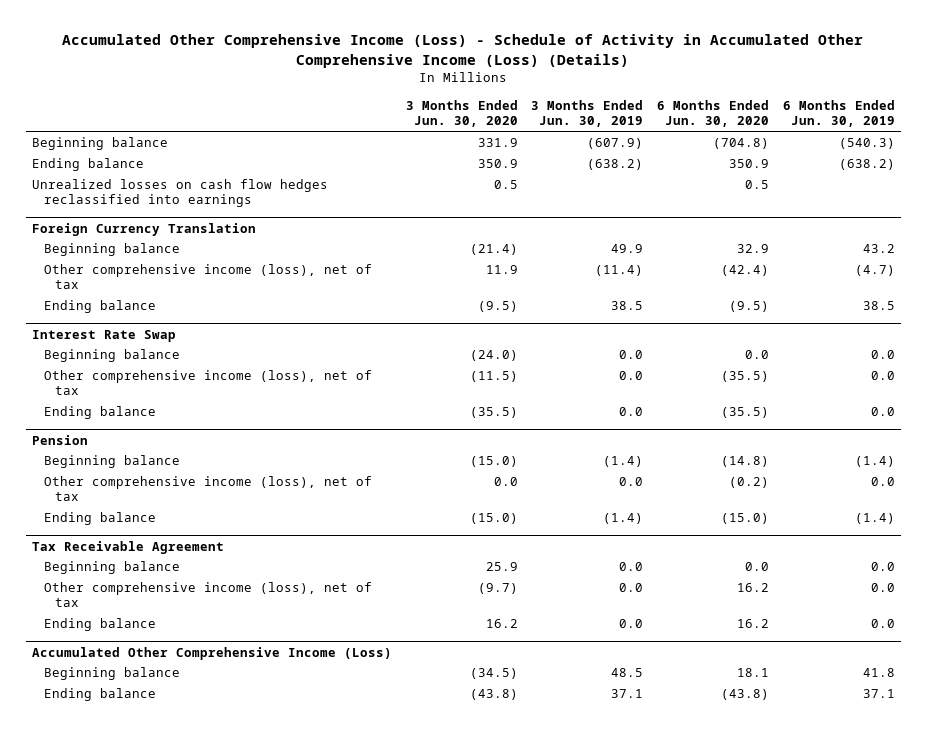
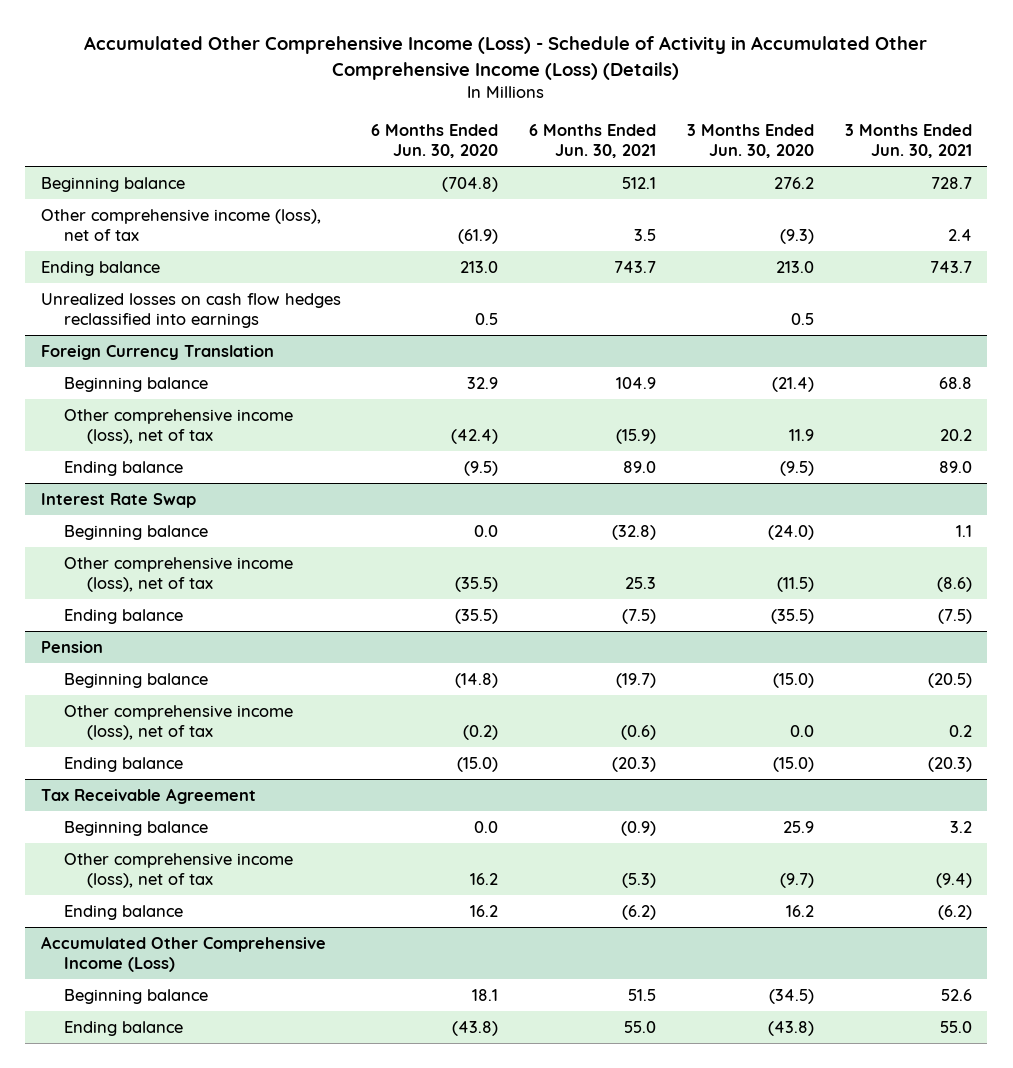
[531,100,644,128] 3 Months Ended Jun. 30, 2019 -> none
[782,100,895,128] 6 Months Ended Jun. 30, 2019 -> none
none -> [529,124,657,158] 6 Months Ended Jun. 30, 2021
none -> [845,124,973,158] 3 Months Ended Jun. 30, 2021
[477,137,518,147] 331.9 -> [774,176,815,189] 276.2
none -> [40,208,321,241] Other comprehensive income (loss), net of tax
[477,158,518,168] 350.9 -> [776,260,815,273] 213.0
[728,158,769,168] 350.9 -> [460,260,499,273] 213.0

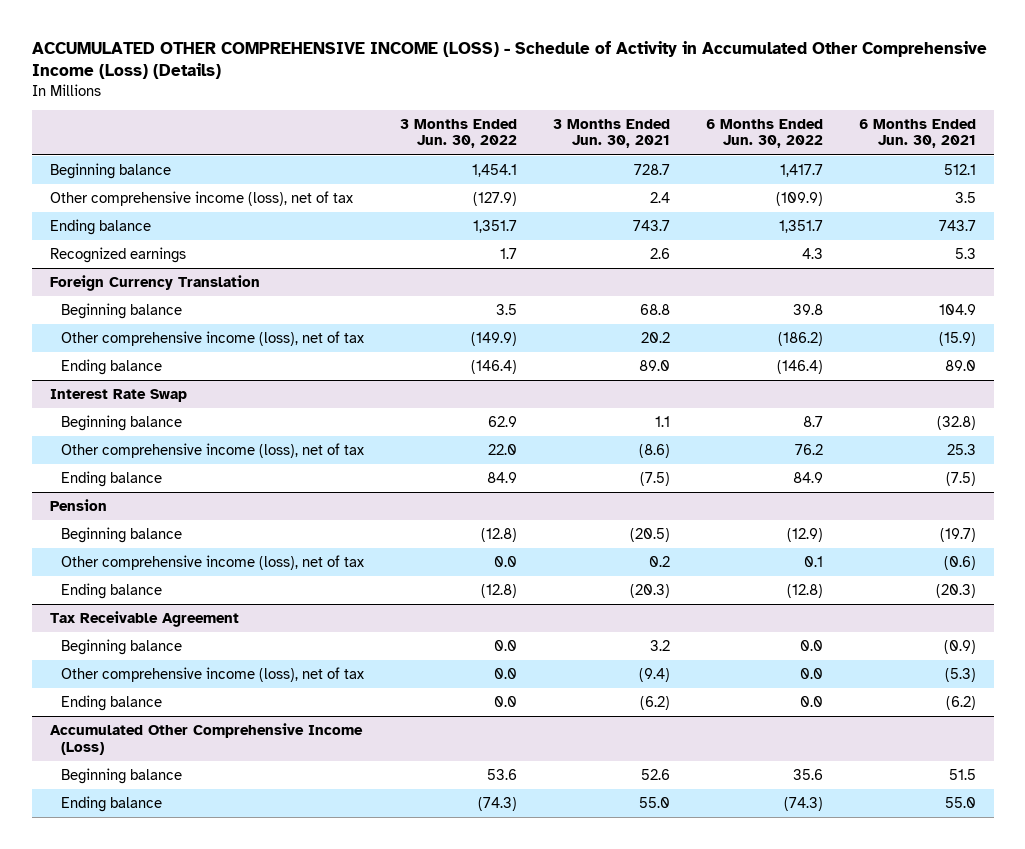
[84,36,928,80] Accumulated Other Comprehensive Income (Loss) - Schedule of Activity in Accumulated Other Comprehensive Income (Loss) (Details) -> [31,40,987,80] ACCUMULATED OTHER COMPREHENSIVE INCOME (LOSS) - Schedule of Activity in Accumulated Other Comprehensive Income (Loss) (Details)
[371,124,499,158] 6 Months Ended Jun. 30, 2020 -> none
[687,124,815,158] 3 Months Ended Jun. 30, 2020 -> none
none -> [399,118,517,149] 3 Months Ended Jun. 30, 2022
none -> [705,118,823,149] 6 Months Ended Jun. 30, 2022
[40,292,341,328] Unrealized losses on cash flow hedges reclassified into earnings -> none
none -> [49,246,186,263] Recognized earnings

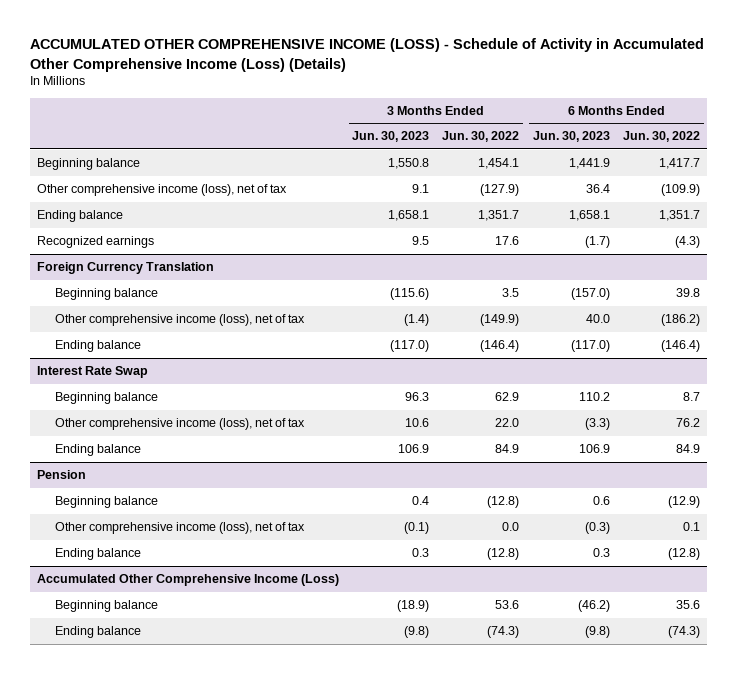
[552,118,670,149] 3 Months Ended Jun. 30, 2021 -> none
[858,118,976,149] 6 Months Ended Jun. 30, 2021 -> none
none -> [352,131,430,143] Jun. 30, 2023
none -> [532,131,610,143] Jun. 30, 2023
[499,247,517,259] 1.7 -> [495,236,520,246] 17.6
[801,247,823,259] 4.3 -> [675,236,701,249] (4.3)
[49,610,239,627] Tax Receivable Agreement -> none
[60,638,182,655] Beginning balance -> none
[60,666,364,682] Other comprehensive income (loss), net of tax -> none
[60,694,162,711] Ending balance -> none

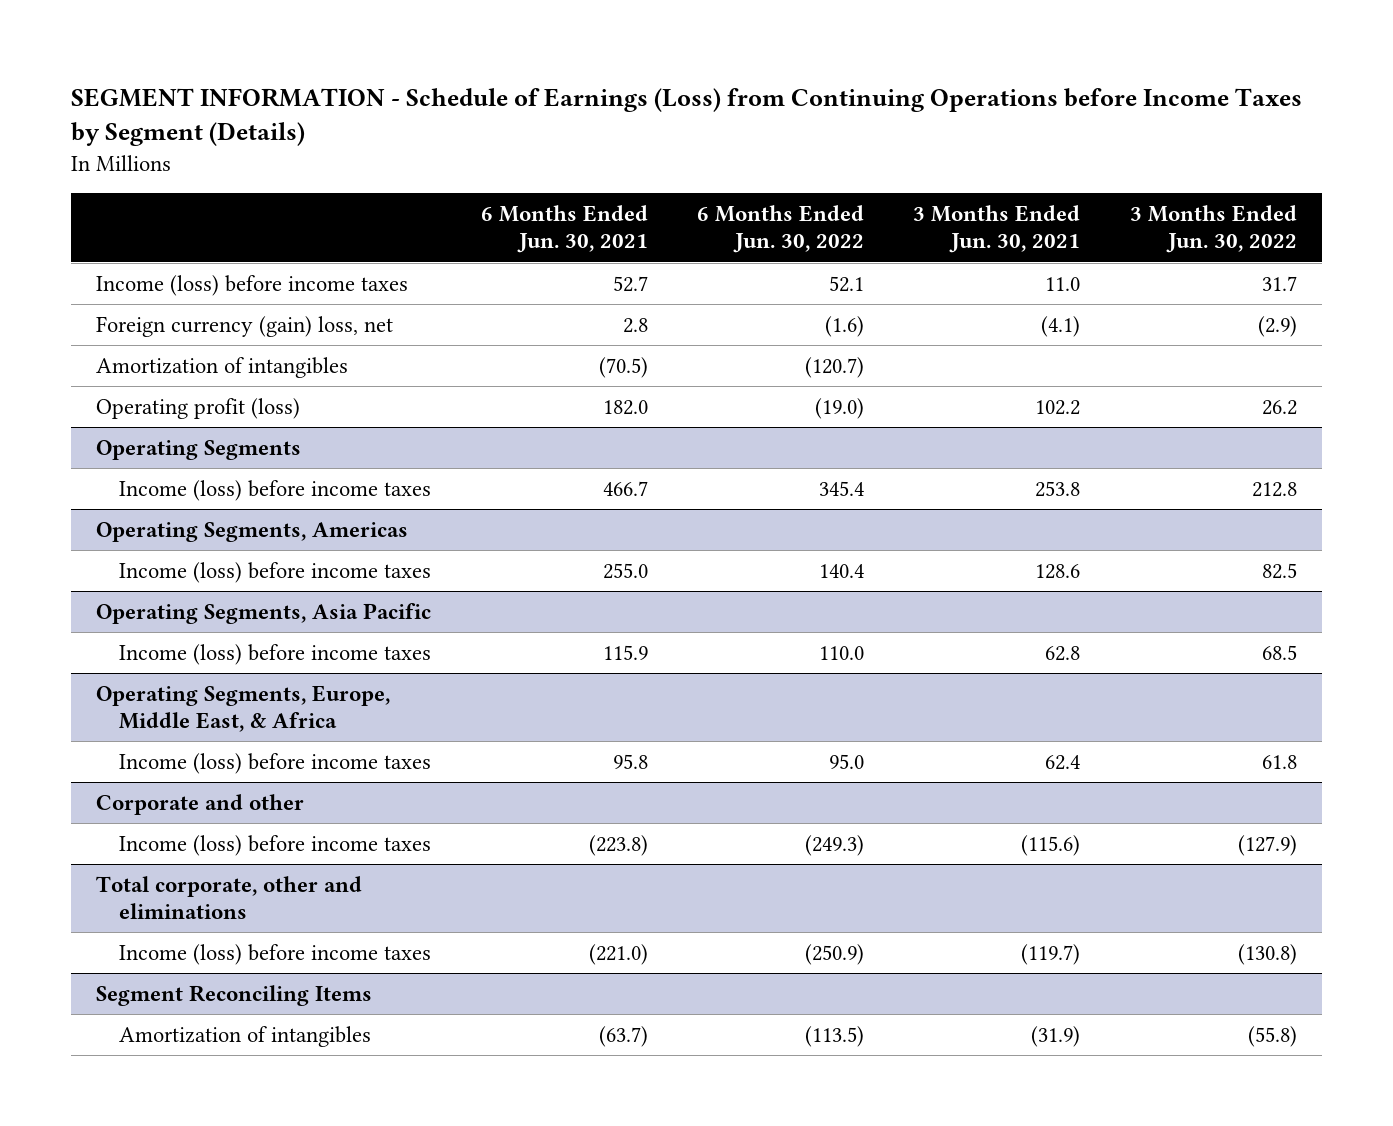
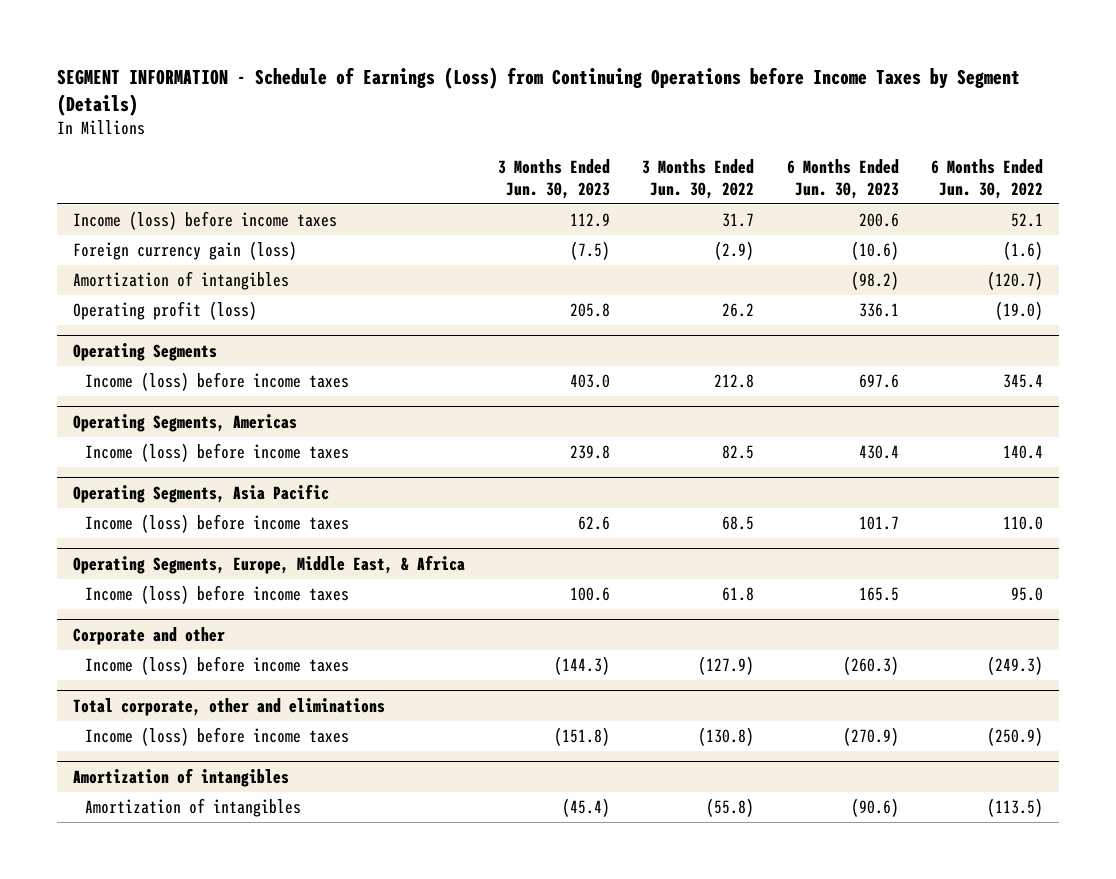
[480,204,648,254] 6 Months Ended Jun. 30, 2021 -> none
[913,204,1081,254] 3 Months Ended Jun. 30, 2021 -> none
none -> [497,158,610,199] 3 Months Ended Jun. 30, 2023
none -> [786,158,899,199] 6 Months Ended Jun. 30, 2023
[95,315,393,337] Foreign currency (gain) loss, net -> [73,241,298,261] Foreign currency gain (loss)
[95,984,372,1006] Segment Reconciling Items -> [73,768,290,788] Amortization of intangibles

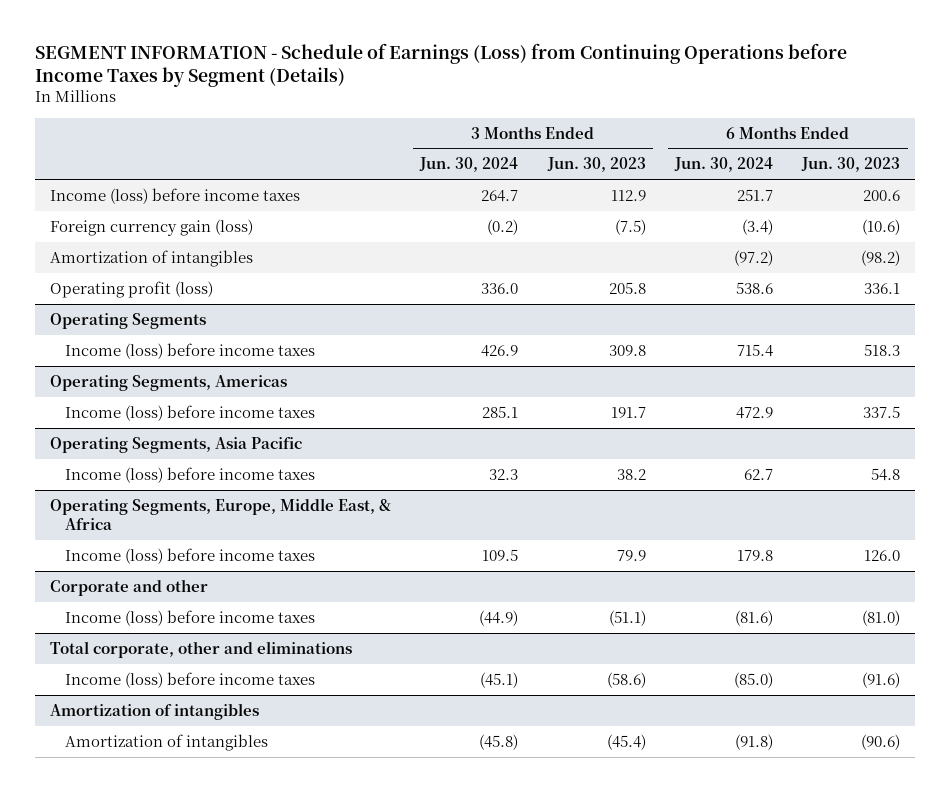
[642,158,755,199] 3 Months Ended Jun. 30, 2022 -> none
[930,158,1043,199] 6 Months Ended Jun. 30, 2022 -> none
none -> [419,157,519,173] Jun. 30, 2024
none -> [674,157,774,173] Jun. 30, 2024
[569,374,610,389] 403.0 -> [608,344,646,356] 309.8
[858,374,899,389] 697.6 -> [864,343,901,356] 518.3
[569,445,610,460] 239.8 -> [610,406,646,418] 191.7
[858,445,899,460] 430.4 -> [863,405,901,418] 337.5
[577,516,610,531] 62.6 -> [616,468,646,480] 38.2
[858,516,899,531] 101.7 -> [871,467,901,481] 54.8
[569,587,610,602] 100.6 -> [616,549,646,561] 79.9
[858,587,899,602] 165.5 -> [864,549,901,561] 126.0
[553,656,610,676] (144.3) -> [608,609,646,626] (51.1)
[842,656,899,676] (260.3) -> [862,609,901,626] (81.0)
[553,727,610,747] (151.8) -> [606,671,646,688] (58.6)
[842,727,899,747] (270.9) -> [862,671,901,688] (91.6)

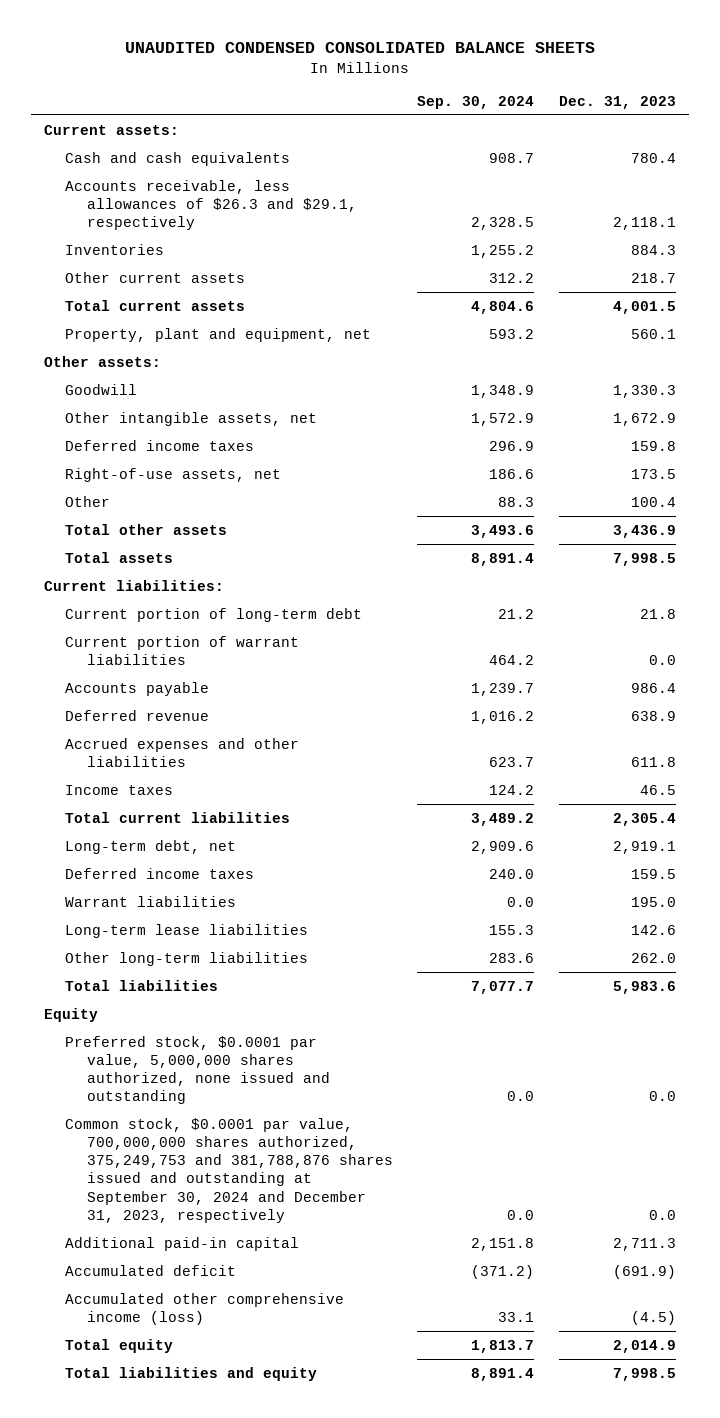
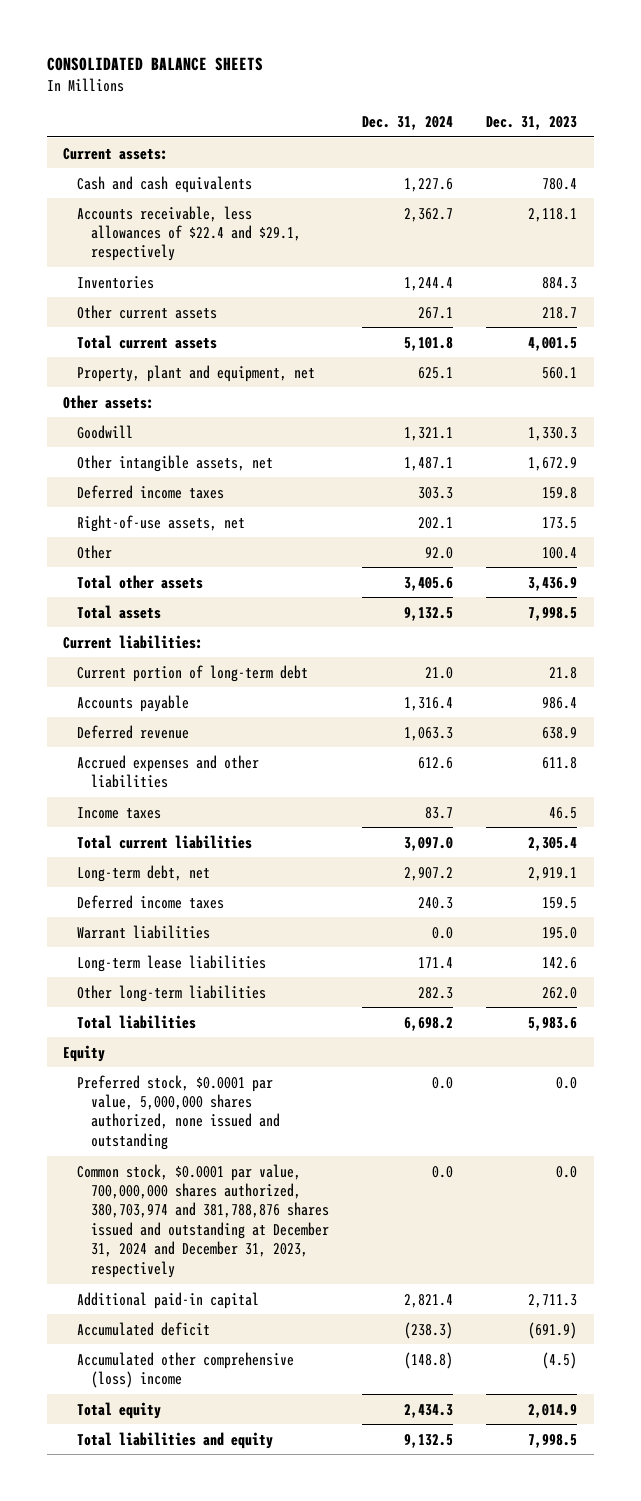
[124,42,595,54] UNAUDITED CONDENSED CONSOLIDATED BALANCE SHEETS -> [46,57,263,72] CONSOLIDATED BALANCE SHEETS
[417,95,535,109] Sep. 30, 2024 -> none
none -> [362,115,454,130] Dec. 31, 2024
[65,179,357,231] Accounts receivable, less allowances of $26.3 and $29.1, respectively -> [76,205,301,262] Accounts receivable, less allowances of $22.4 and $29.1, respectively
[65,635,300,665] Current portion of warrant liabilities -> none
[65,1117,393,1223] Common stock, $0.0001 par value, 700,000,000 shares authorized, 375,249,753 and 381,788,876 shares issued and outstanding at September 30, 2024 and December 31, 2023, respectively -> [76,1163,329,1278] Common stock, $0.0001 par value, 700,000,000 shares authorized, 380,703,974 and 381,788,876 shares issued and outstanding at December 31, 2024 and December 31, 2023, respectively
[65,1292,345,1325] Accumulated other comprehensive income (loss) -> [76,1351,294,1389] Accumulated other comprehensive (loss) income

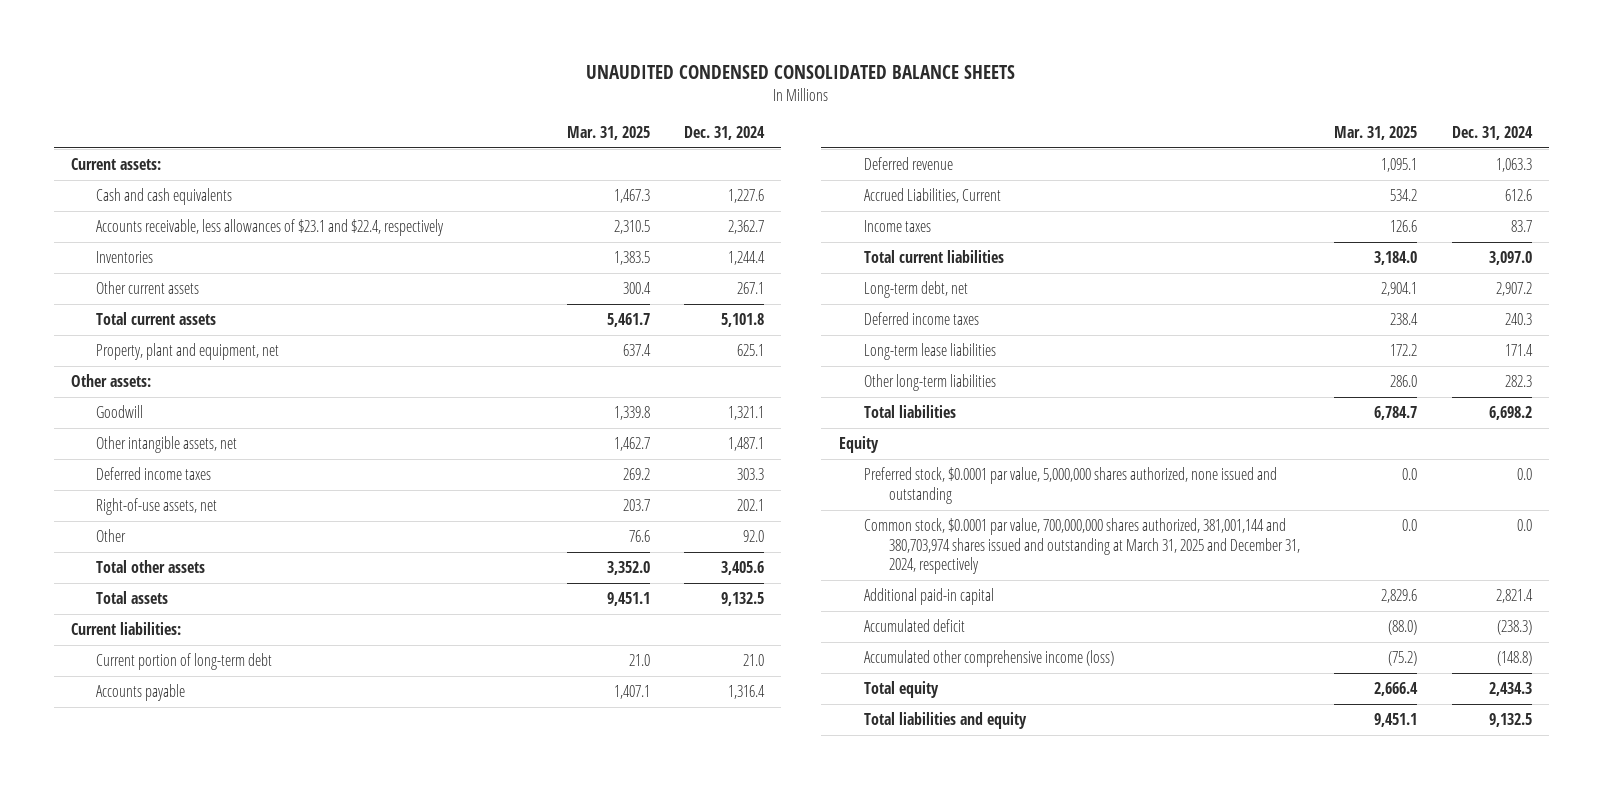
[46,57,263,72] CONSOLIDATED BALANCE SHEETS -> [586,65,1016,80] UNAUDITED CONDENSED CONSOLIDATED BALANCE SHEETS
[486,115,578,130] Dec. 31, 2023 -> none
none -> [566,125,650,140] Mar. 31, 2025
[76,205,301,262] Accounts receivable, less allowances of $22.4 and $29.1, respectively -> [96,219,445,237] Accounts receivable, less allowances of $23.1 and $22.4, respectively
[76,754,259,789] Accrued expenses and other liabilities -> [863,188,1001,204] Accrued Liabilities, Current
[76,924,210,939] Warrant liabilities -> none
[76,1163,329,1278] Common stock, $0.0001 par value, 700,000,000 shares authorized, 380,703,974 and 381,788,876 shares issued and outstanding at December 31, 2024 and December 31, 2023, respectively -> [863,518,1300,575] Common stock, $0.0001 par value, 700,000,000 shares authorized, 381,001,144 and 380,703,974 shares issued and outstanding at March 31, 2025 and December 31, 2024, respectively
[76,1351,294,1389] Accumulated other comprehensive (loss) income -> [863,650,1114,668] Accumulated other comprehensive income (loss)

